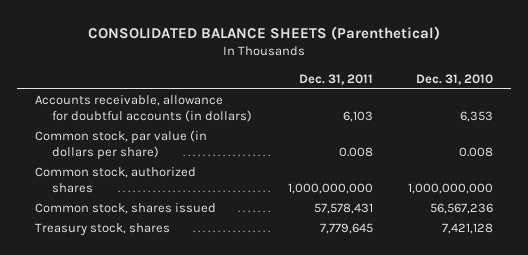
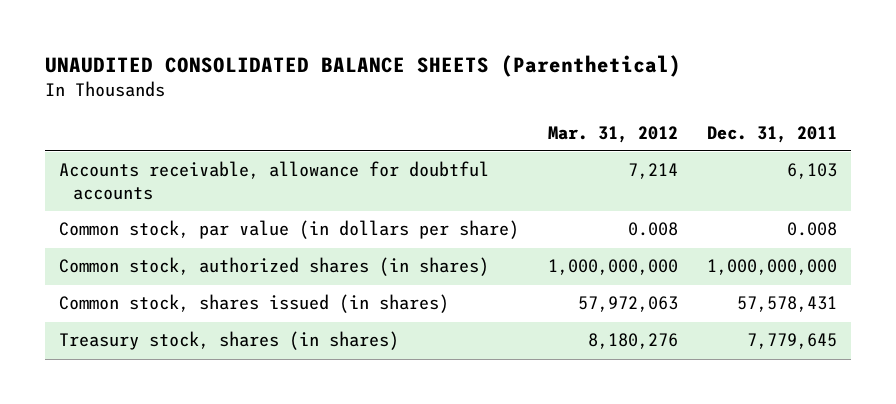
[88,25,441,40] CONSOLIDATED BALANCE SHEETS (Parenthetical) -> [44,55,681,78] UNAUDITED CONSOLIDATED BALANCE SHEETS (Parenthetical)
[416,73,494,85] Dec. 31, 2010 -> none
none -> [548,125,679,143] Mar. 31, 2012
[35,95,253,122] Accounts receivable, allowance for doubtful accounts (in dollars) -> [59,161,490,201] Accounts receivable, allowance for doubtful accounts
[35,167,197,193] Common stock, authorized shares -> [59,257,490,277] Common stock, authorized shares (in shares)
[35,203,217,215] Common stock, shares issued -> [59,294,450,314] Common stock, shares issued (in shares)
[35,223,171,237] Treasury stock, shares -> [59,331,400,351] Treasury stock, shares (in shares)

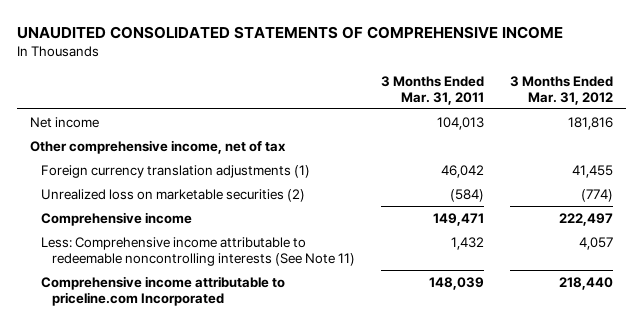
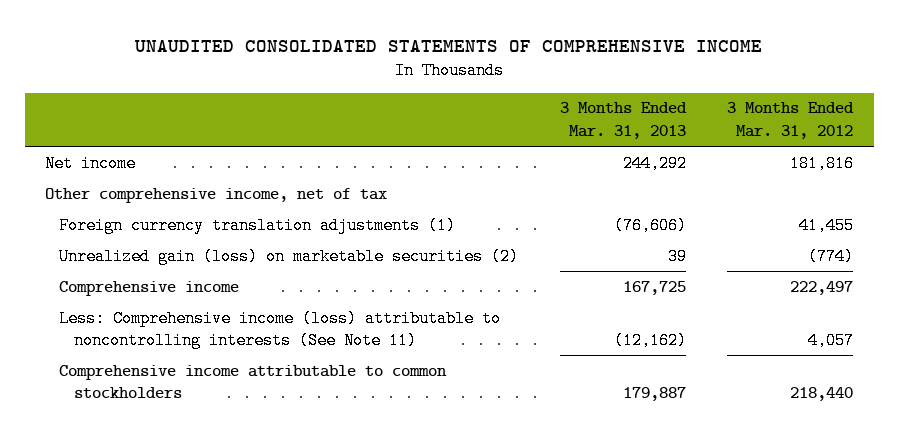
[381,75,485,105] 3 Months Ended Mar. 31, 2011 -> none
none -> [559,102,687,139] 3 Months Ended Mar. 31, 2013
[41,188,306,202] Unrealized loss on marketable securities (2) -> [59,247,520,265] Unrealized gain (loss) on marketable securities (2)
[41,236,356,266] Less: Comprehensive income attributable to redeemable noncontrolling interests (See Note 11) -> [59,309,502,350] Less: Comprehensive income (loss) attributable to noncontrolling interests (See Note 11)
[41,275,286,306] Comprehensive income attributable to priceline.com Incorporated -> [59,364,448,399] Comprehensive income attributable to common stockholders

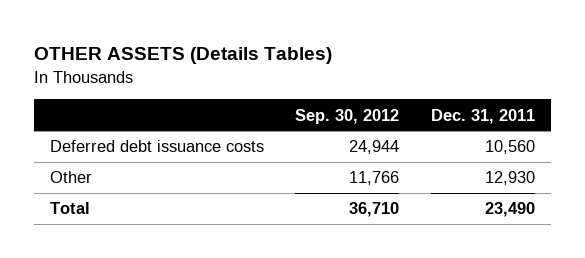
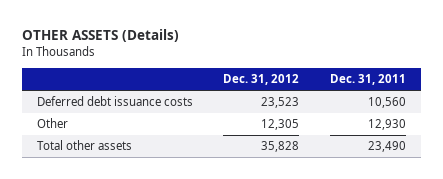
[34,47,333,65] OTHER ASSETS (Details Tables) -> [22,29,180,43] OTHER ASSETS (Details)
[295,108,400,124] Sep. 30, 2012 -> none
none -> [223,74,300,86] Dec. 31, 2012
[50,202,91,215] Total -> [37,140,133,151] Total other assets

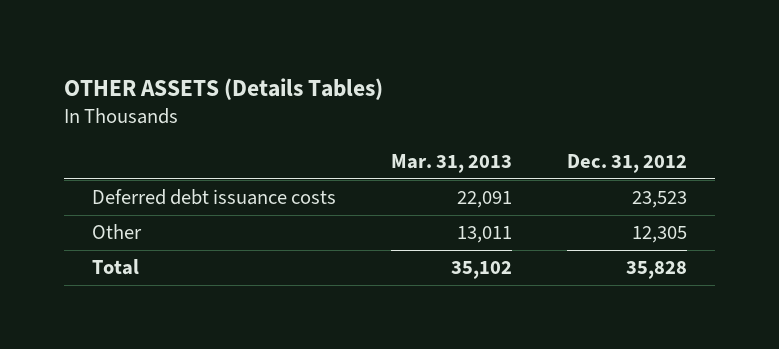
[22,29,180,43] OTHER ASSETS (Details) -> [64,77,384,100] OTHER ASSETS (Details Tables)
[329,74,406,86] Dec. 31, 2011 -> none
none -> [391,153,513,173] Mar. 31, 2013
[37,140,133,151] Total other assets -> [91,259,139,276] Total

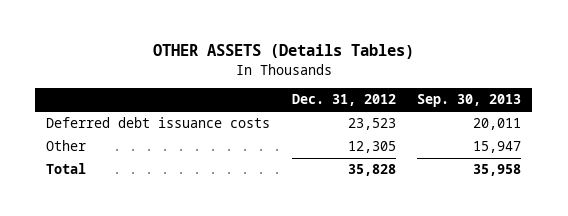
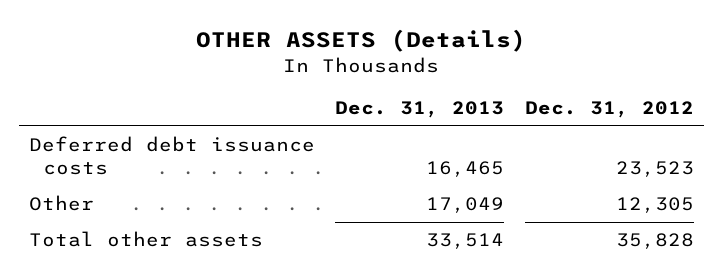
[152,44,414,60] OTHER ASSETS (Details Tables) -> [196,29,527,53] OTHER ASSETS (Details)
[417,94,522,108] Sep. 30, 2013 -> none
none -> [335,101,505,119] Dec. 31, 2013
[46,163,87,175] Total -> [29,231,264,248] Total other assets

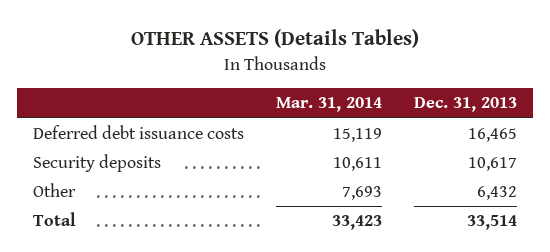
[196,29,527,53] OTHER ASSETS (Details) -> [130,29,419,49] OTHER ASSETS (Details Tables)
[524,101,694,119] Dec. 31, 2012 -> none
none -> [275,97,382,113] Mar. 31, 2014
none -> [33,154,162,173] Security deposits
[426,197,505,214] 17,049 -> [476,186,517,201] 6,432
[29,231,264,248] Total other assets -> [33,212,77,227] Total

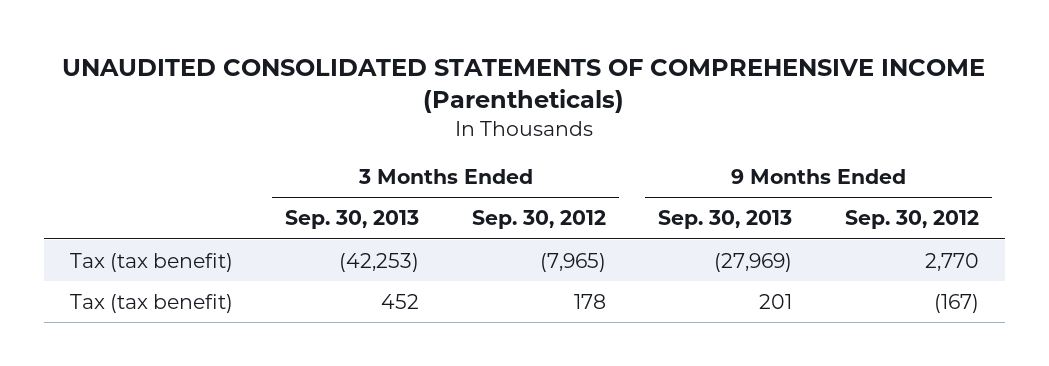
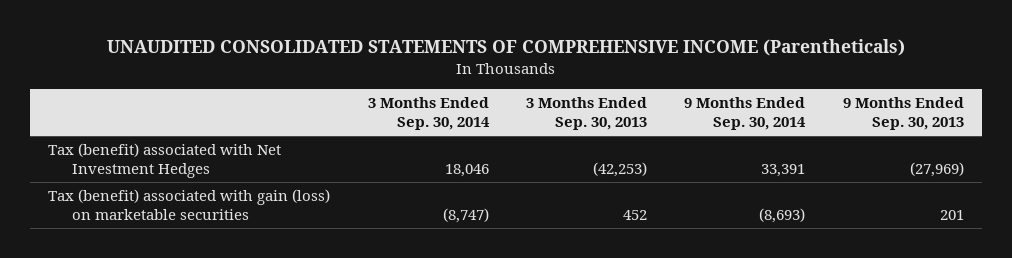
[471,210,606,230] Sep. 30, 2012 -> none
[844,210,979,230] Sep. 30, 2012 -> none
none -> [367,97,490,131] 3 Months Ended Sep. 30, 2014
none -> [684,97,807,131] 9 Months Ended Sep. 30, 2014
[69,252,233,272] Tax (tax benefit) -> [48,142,282,179] Tax (benefit) associated with Net Investment Hedges
[69,293,233,313] Tax (tax benefit) -> [48,188,331,221] Tax (benefit) associated with gain (loss) on marketable securities

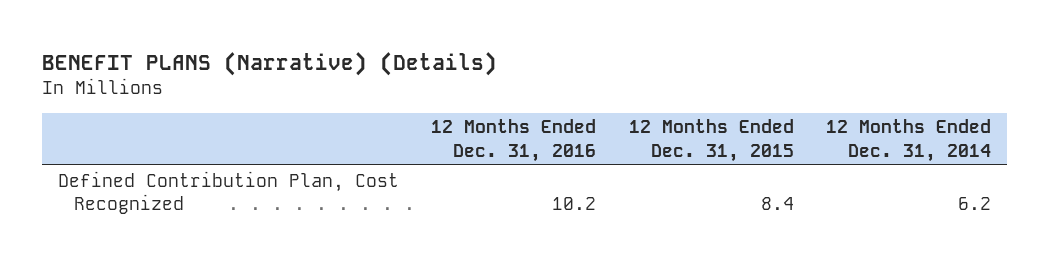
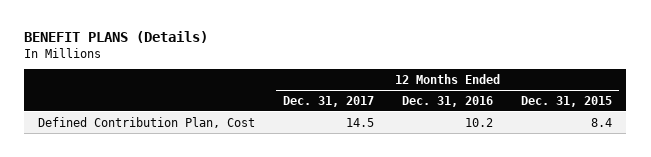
[41,51,497,76] BENEFIT PLANS (Narrative) (Details) -> [24,31,209,44] BENEFIT PLANS (Details)
[826,119,992,162] 12 Months Ended Dec. 31, 2014 -> none
none -> [283,95,375,107] Dec. 31, 2017
[57,170,399,215] Defined Contribution Plan, Cost Recognized -> [38,116,256,128] Defined Contribution Plan, Cost

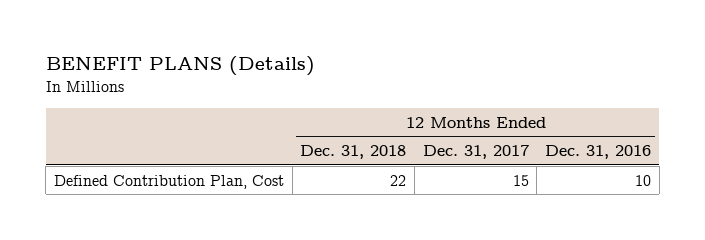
[521,95,613,107] Dec. 31, 2015 -> none
none -> [300,145,407,160] Dec. 31, 2018
[346,117,375,127] 14.5 -> [512,174,529,186] 15
[465,117,494,127] 10.2 -> [635,174,652,186] 10

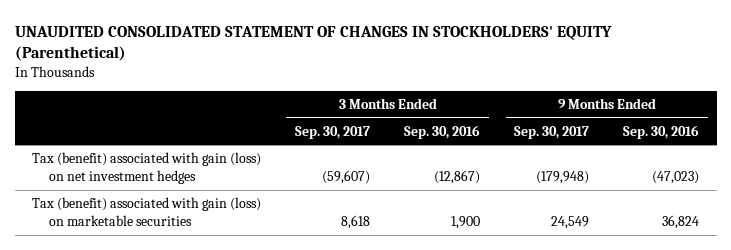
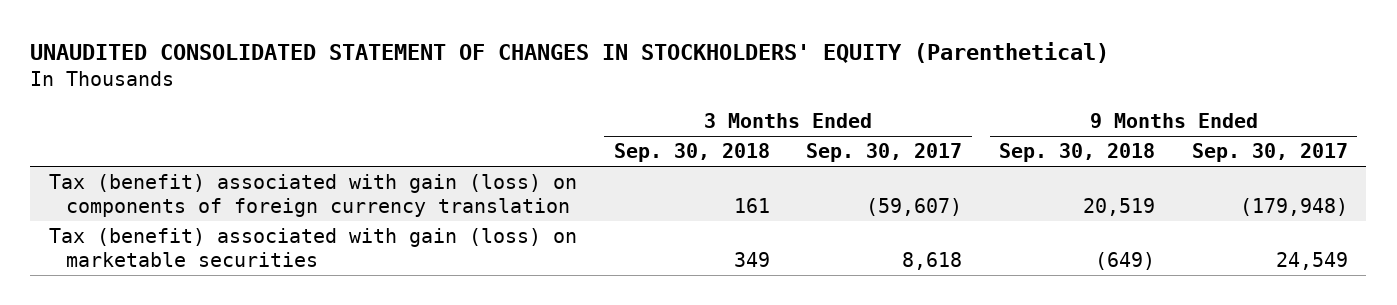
[404,124,481,139] Sep. 30, 2016 -> none
[623,124,700,139] Sep. 30, 2016 -> none
none -> [613,143,770,163] Sep. 30, 2018
none -> [999,143,1156,163] Sep. 30, 2018
[31,152,261,185] Tax (benefit) associated with gain (loss) on net investment hedges -> [48,174,577,218] Tax (benefit) associated with gain (loss) on components of foreign currency translation

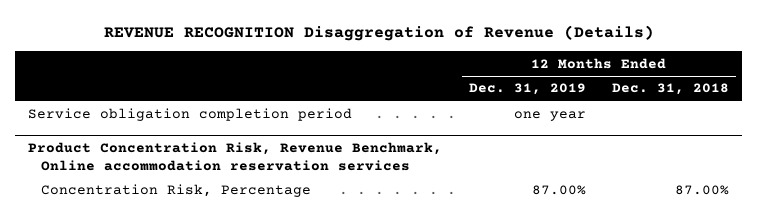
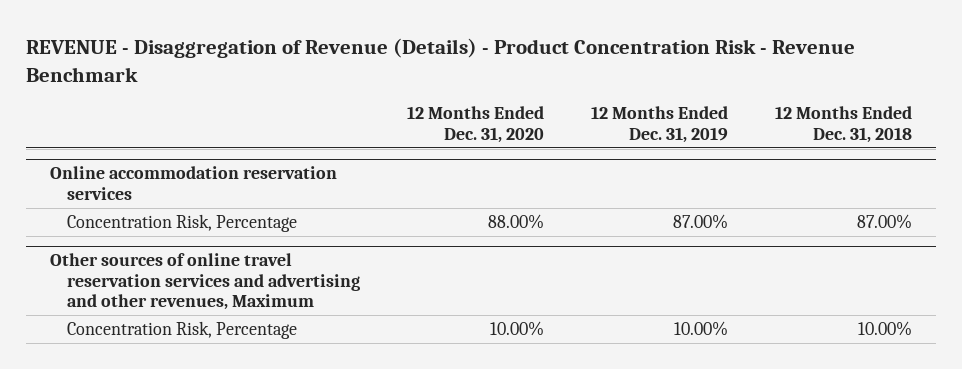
[103,25,654,42] REVENUE RECOGNITION Disaggregation of Revenue (Details) -> [26,37,856,82] REVENUE - Disaggregation of Revenue (Details) - Product Concentration Risk - Revenue Benchmark
none -> [407,106,545,143] 12 Months Ended Dec. 31, 2020
[28,108,353,122] Service obligation completion period -> none
[28,142,443,171] Product Concentration Risk, Revenue Benchmark, Online accommodation reservation services -> none
none -> [49,166,337,200] Online accommodation reservation services
none -> [49,253,360,311] Other sources of online travel reservation services and advertising and other revenues, Maximum
none -> [66,321,297,340] Concentration Risk, Percentage

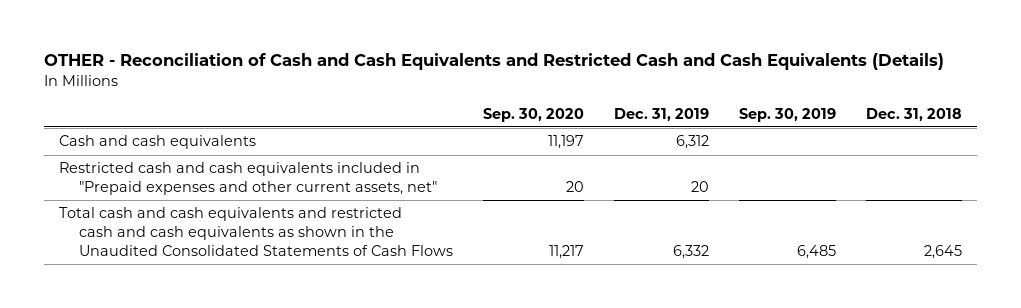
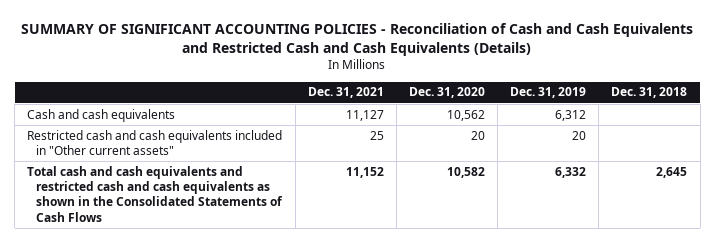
[43,53,944,71] OTHER - Reconciliation of Cash and Cash Equivalents and Restricted Cash and Cash Equivalents (Details) -> [21,22,694,56] SUMMARY OF SIGNIFICANT ACCOUNTING POLICIES - Reconciliation of Cash and Cash Equivalents and Restricted Cash and Cash Equivalents (Details)
[483,107,585,122] Sep. 30, 2020 -> none
[739,107,837,122] Sep. 30, 2019 -> none
none -> [307,87,384,99] Dec. 31, 2021
none -> [408,87,485,99] Dec. 31, 2020
[58,162,438,196] Restricted cash and cash equivalents included in "Prepaid expenses and other current assets, net" -> [27,129,283,156] Restricted cash and cash equivalents included in "Other current assets"
[58,207,454,256] Total cash and cash equivalents and restricted cash and cash equivalents as shown in the Unaudited Consolidated Statements of Cash Flows -> [27,165,284,222] Total cash and cash equivalents and restricted cash and cash equivalents as shown in the Consolidated Statements of Cash Flows

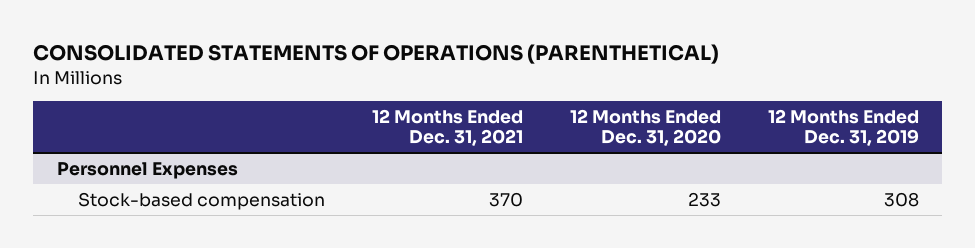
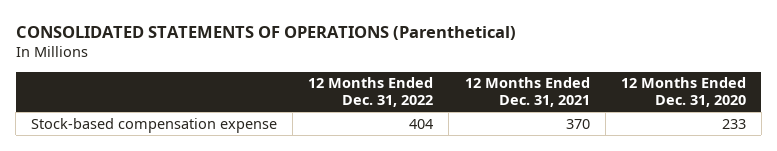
[33,44,720,65] CONSOLIDATED STATEMENTS OF OPERATIONS (PARENTHETICAL) -> [15,25,516,40] CONSOLIDATED STATEMENTS OF OPERATIONS (Parenthetical)
[767,108,919,147] 12 Months Ended Dec. 31, 2019 -> none
none -> [308,77,434,108] 12 Months Ended Dec. 31, 2022
[56,161,238,179] Personnel Expenses -> none
[78,191,326,210] Stock-based compensation -> [31,117,278,133] Stock-based compensation expense

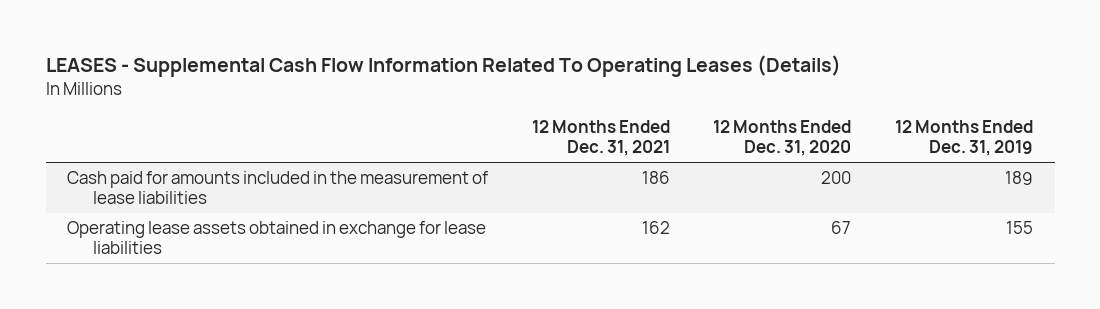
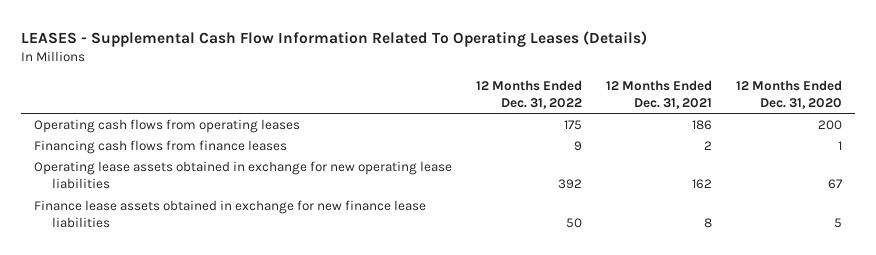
[894,120,1033,157] 12 Months Ended Dec. 31, 2019 -> none
none -> [475,79,582,110] 12 Months Ended Dec. 31, 2022
[67,171,489,205] Cash paid for amounts included in the measurement of lease liabilities -> [33,118,300,133] Operating cash flows from operating leases
none -> [33,139,287,154] Financing cash flows from finance leases
[67,221,487,255] Operating lease assets obtained in exchange for lease liabilities -> [33,160,452,190] Operating lease assets obtained in exchange for new operating lease liabilities
none -> [33,199,426,229] Finance lease assets obtained in exchange for new finance lease liabilities

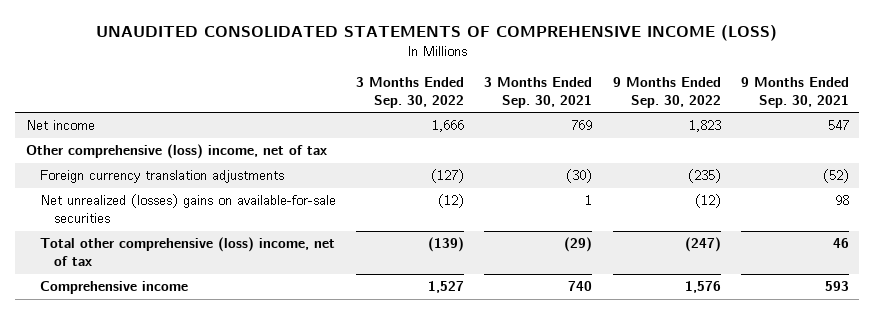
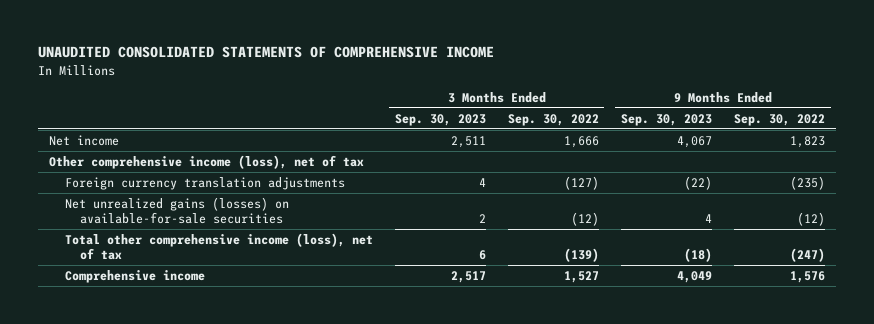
[96,24,778,41] UNAUDITED CONSOLIDATED STATEMENTS OF COMPREHENSIVE INCOME (LOSS) -> [37,46,494,59] UNAUDITED CONSOLIDATED STATEMENTS OF COMPREHENSIVE INCOME
[484,76,593,108] 3 Months Ended Sep. 30, 2021 -> none
[740,76,849,108] 9 Months Ended Sep. 30, 2021 -> none
none -> [394,113,486,126] Sep. 30, 2023
none -> [620,113,712,126] Sep. 30, 2023
[25,144,327,160] Other comprehensive (loss) income, net of tax -> [48,154,364,169] Other comprehensive income (loss), net of tax
[39,194,336,224] Net unrealized (losses) gains on available-for-sale securities -> [64,196,289,225] Net unrealized gains (losses) on available-for-sale securities
[39,237,335,267] Total other comprehensive (loss) income, net of tax -> [64,232,373,261] Total other comprehensive income (loss), net of tax

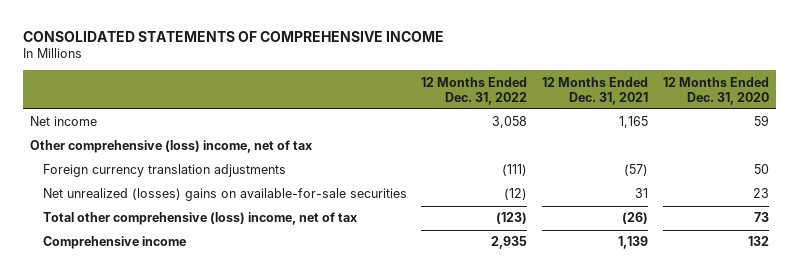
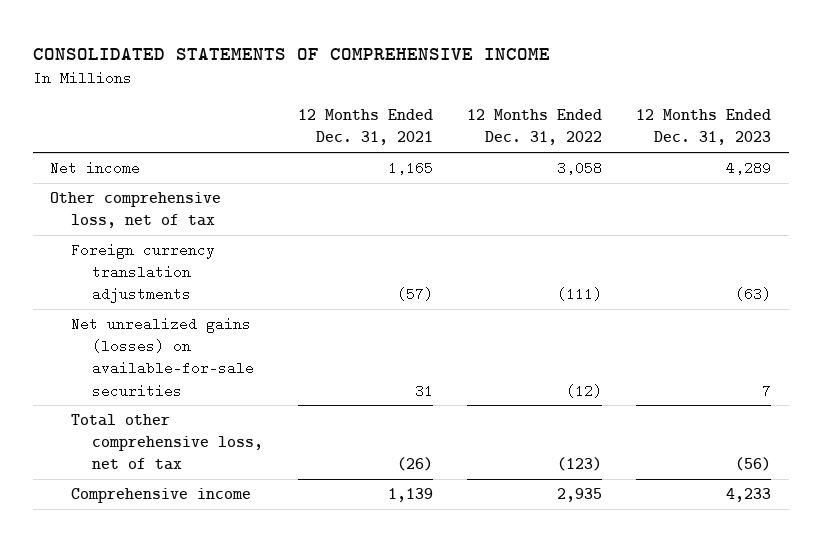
[662,76,769,105] 12 Months Ended Dec. 31, 2020 -> none
none -> [636,109,772,146] 12 Months Ended Dec. 31, 2023
[29,140,312,154] Other comprehensive (loss) income, net of tax -> [50,192,222,229] Other comprehensive loss, net of tax
[42,188,407,202] Net unrealized (losses) gains on available-for-sale securities -> [71,317,255,398] Net unrealized gains (losses) on available-for-sale securities
[42,212,357,226] Total other comprehensive (loss) income, net of tax -> [71,414,264,471] Total other comprehensive loss, net of tax

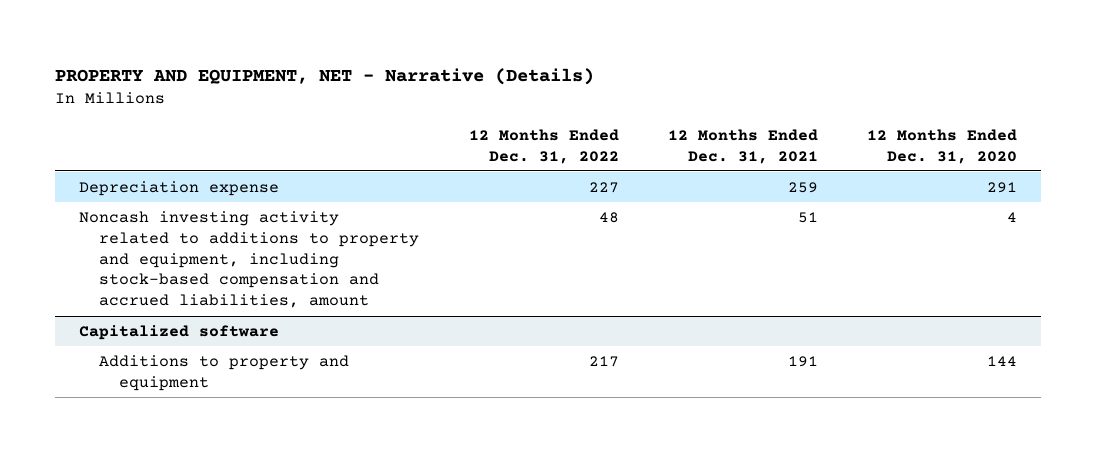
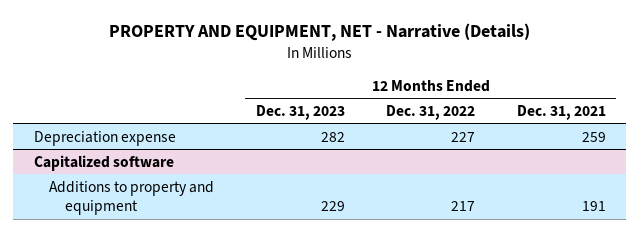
[866,128,1017,164] 12 Months Ended Dec. 31, 2020 -> none
none -> [255,105,345,121] Dec. 31, 2023
[79,211,420,309] Noncash investing activity related to additions to property and equipment, including stock-based compensation and accrued liabilities, amount -> none

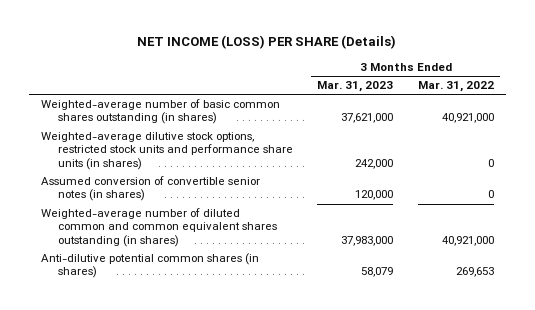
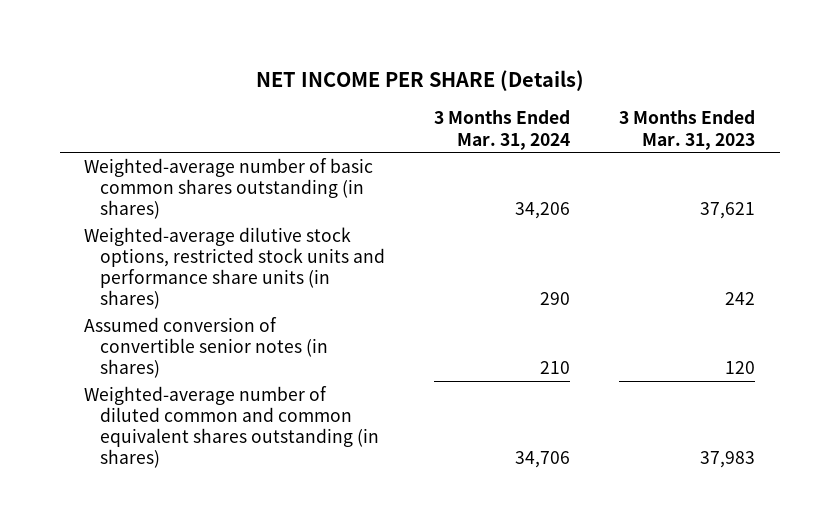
[137,35,397,50] NET INCOME (LOSS) PER SHARE (Details) -> [255,70,584,92] NET INCOME PER SHARE (Details)
[417,81,494,93] Mar. 31, 2022 -> none
none -> [433,110,570,150] 3 Months Ended Mar. 31, 2024
[40,253,259,279] Anti-dilutive potential common shares (in shares) -> none
[341,113,394,124] 37,621,000 -> [700,202,756,220] 37,621
[355,158,394,169] 242,000 -> [725,292,756,306] 242
[355,190,394,201] 120,000 -> [725,361,756,375] 120
[341,235,394,246] 37,983,000 -> [700,451,756,469] 37,983

